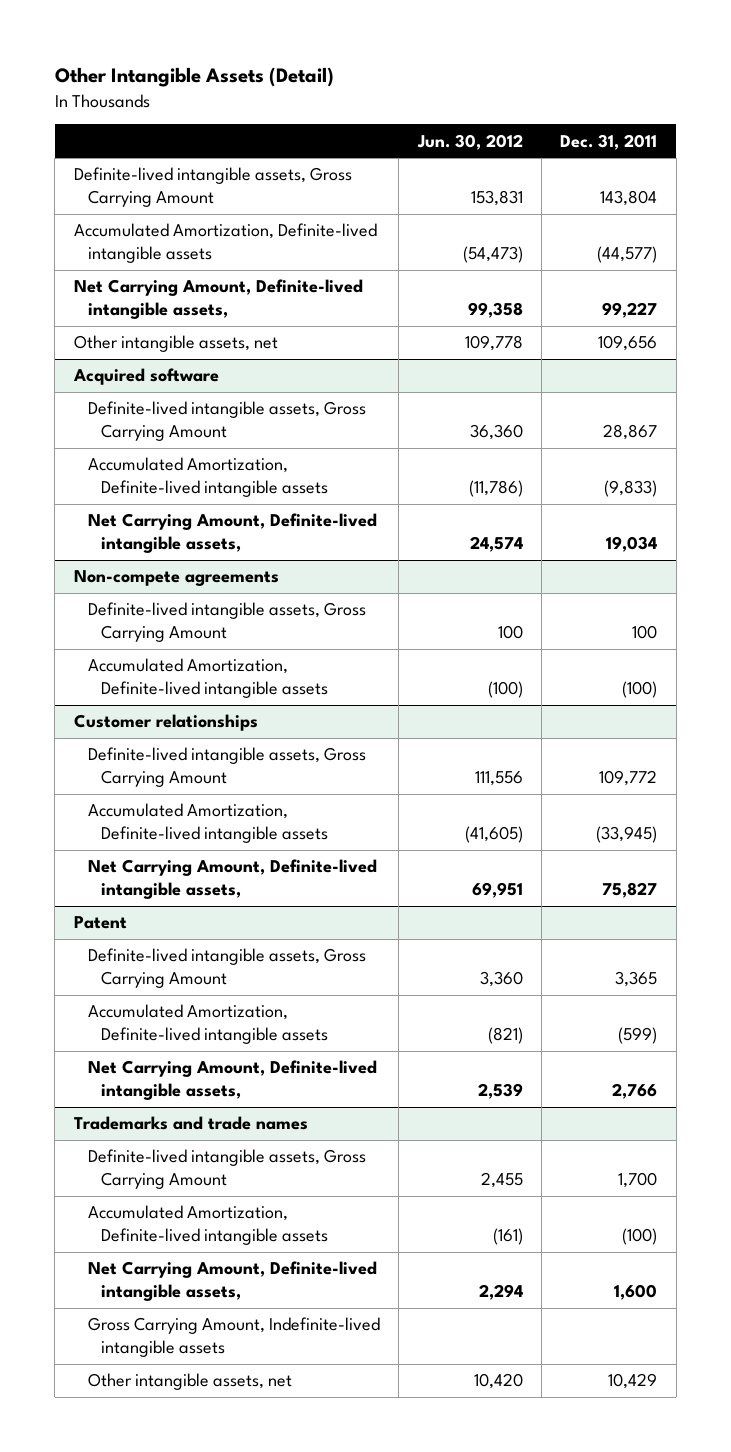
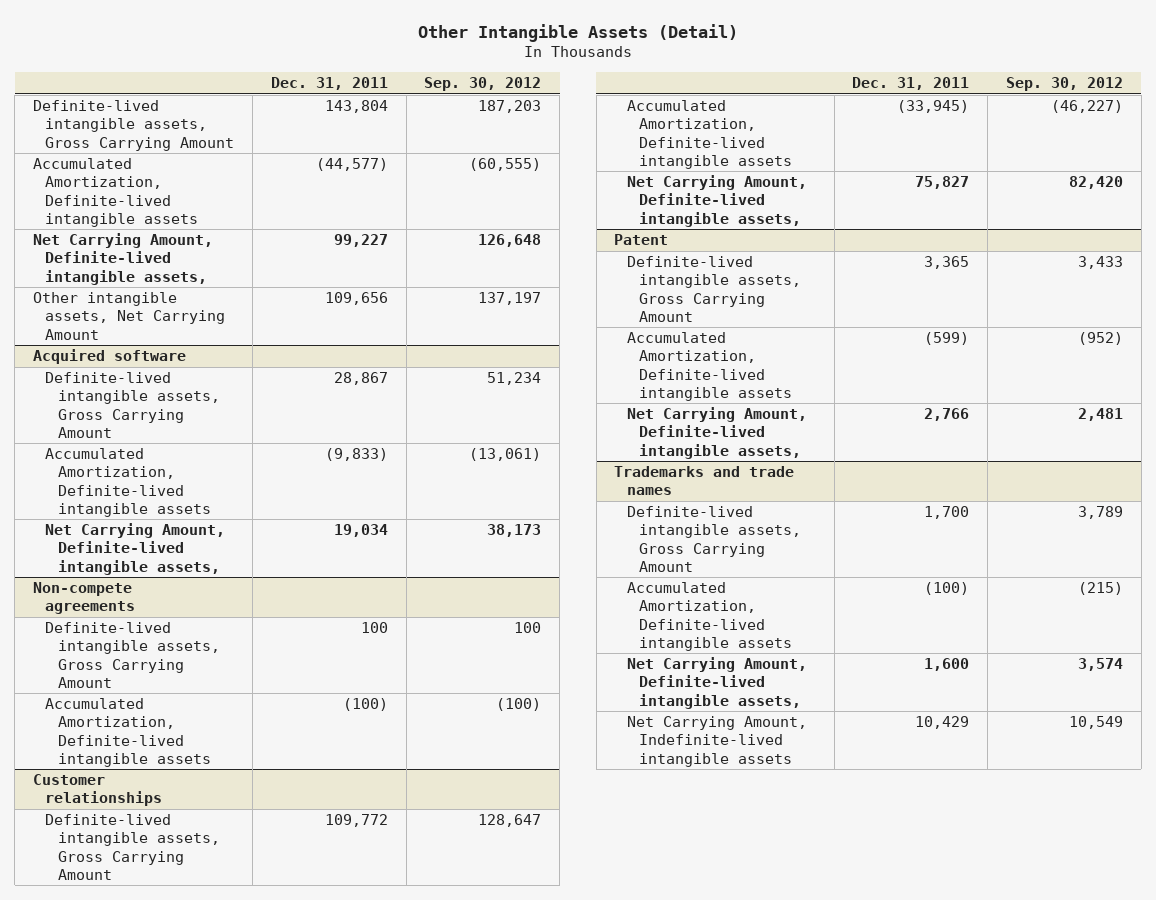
[416,133,523,150] Jun. 30, 2012 -> none
none -> [424,77,542,92] Sep. 30, 2012
[73,335,278,353] Other intangible assets, net -> [32,292,226,340] Other intangible assets, Net Carrying Amount
[87,1317,380,1358] Gross Carrying Amount, Indefinite-lived intangible assets -> none
[87,1373,292,1391] Other intangible assets, net -> [626,716,807,767] Net Carrying Amount, Indefinite-lived intangible assets

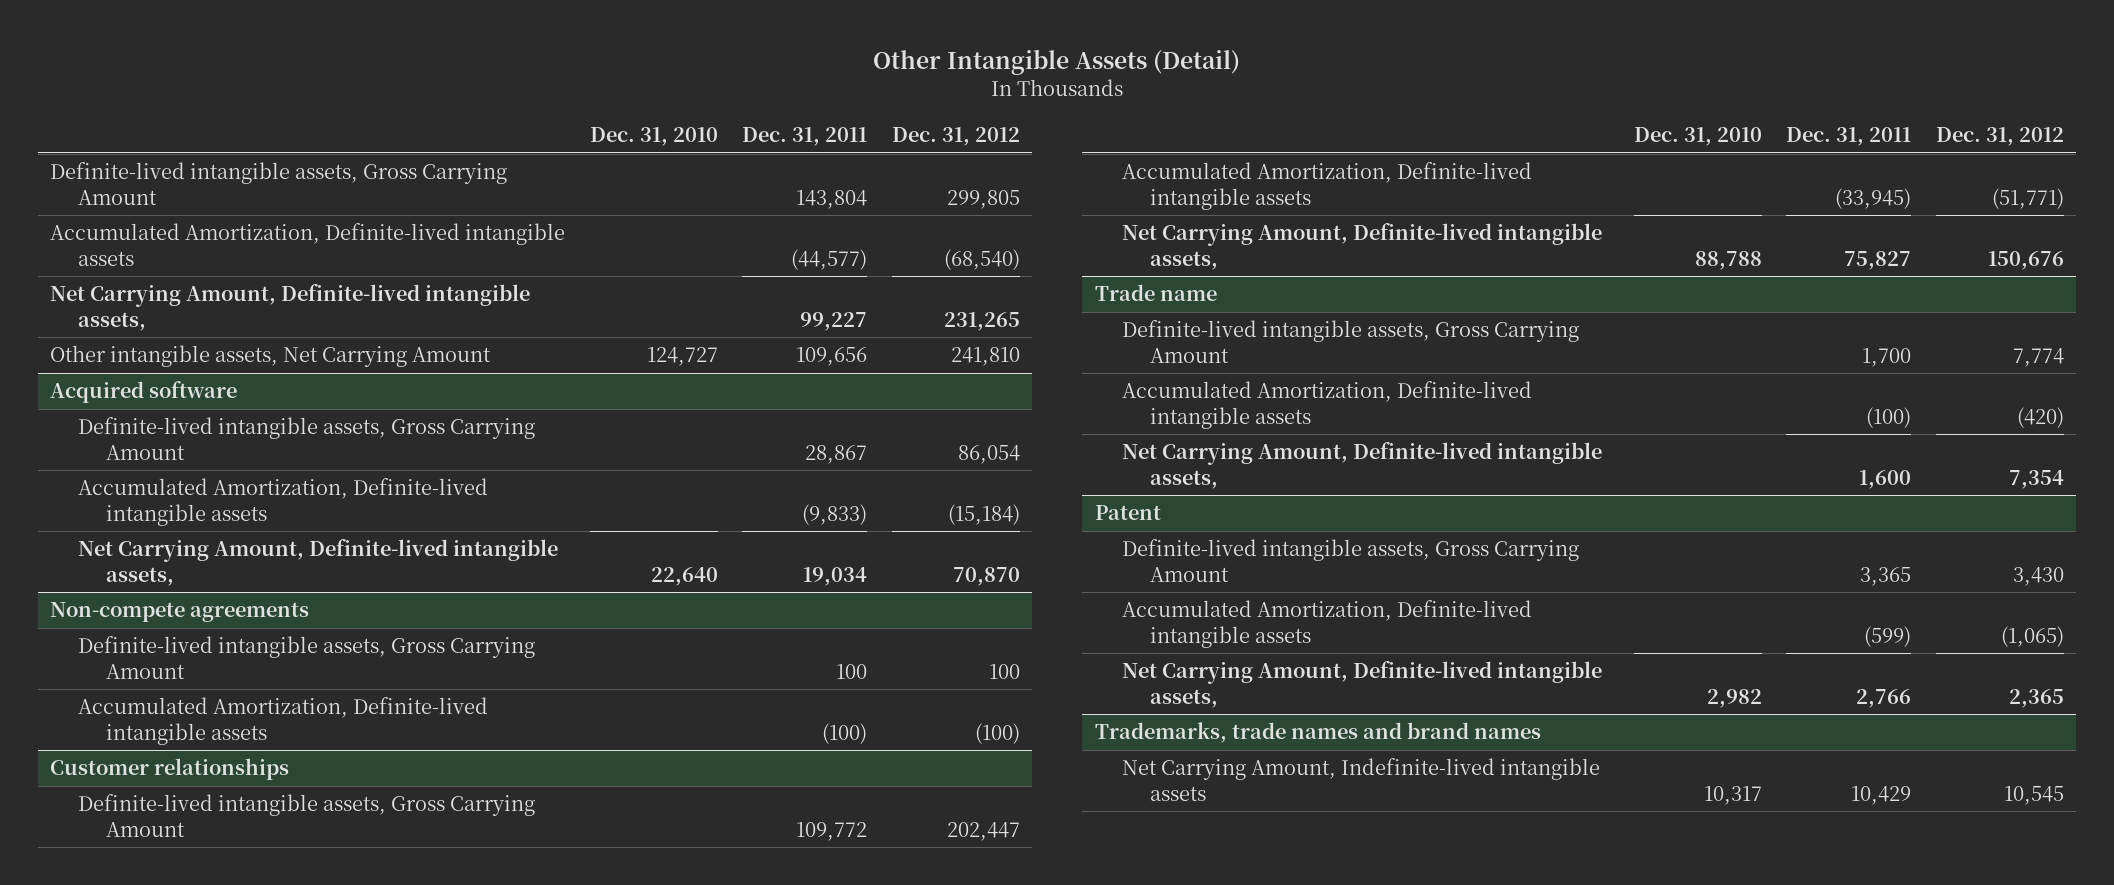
[424,77,542,92] Sep. 30, 2012 -> none
none -> [589,126,718,146] Dec. 31, 2010
none -> [891,126,1020,146] Dec. 31, 2012
none -> [1094,284,1217,302] Trade name
none -> [1122,320,1580,363] Definite-lived intangible assets, Gross Carrying Amount
none -> [1122,381,1533,429] Accumulated Amortization, Definite-lived intangible assets
none -> [1122,442,1603,489] Net Carrying Amount, Definite-lived intangible assets,
[626,506,802,572] Definite-lived intangible assets, Gross Carrying Amount -> none
[626,582,793,651] Accumulated Amortization, Definite-lived intangible assets -> none
[626,657,807,709] Net Carrying Amount, Definite-lived intangible assets, -> none
[614,466,795,496] Trademarks and trade names -> [1094,722,1541,744] Trademarks, trade names and brand names

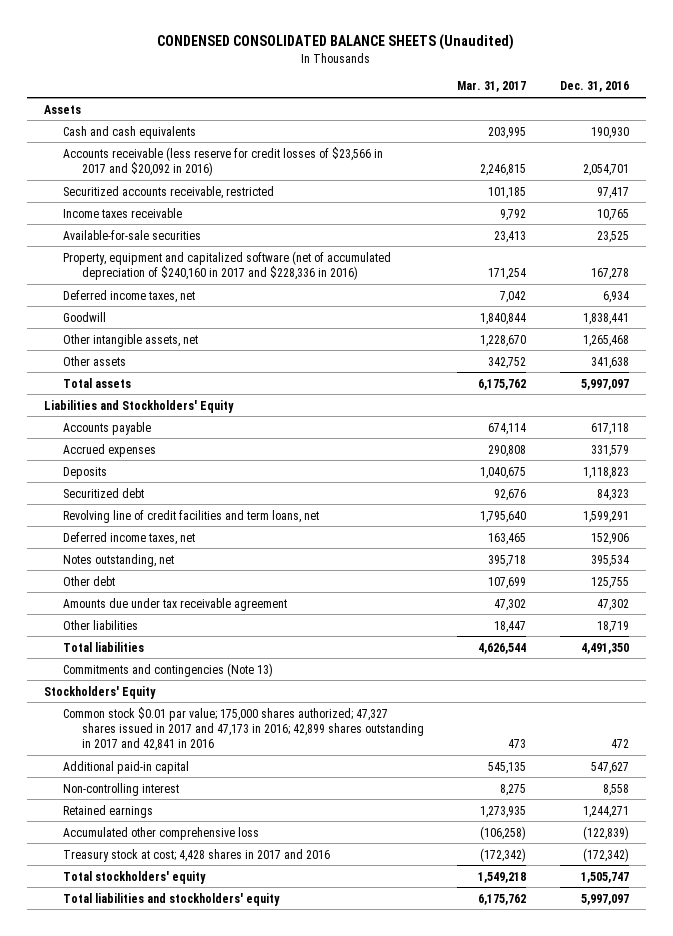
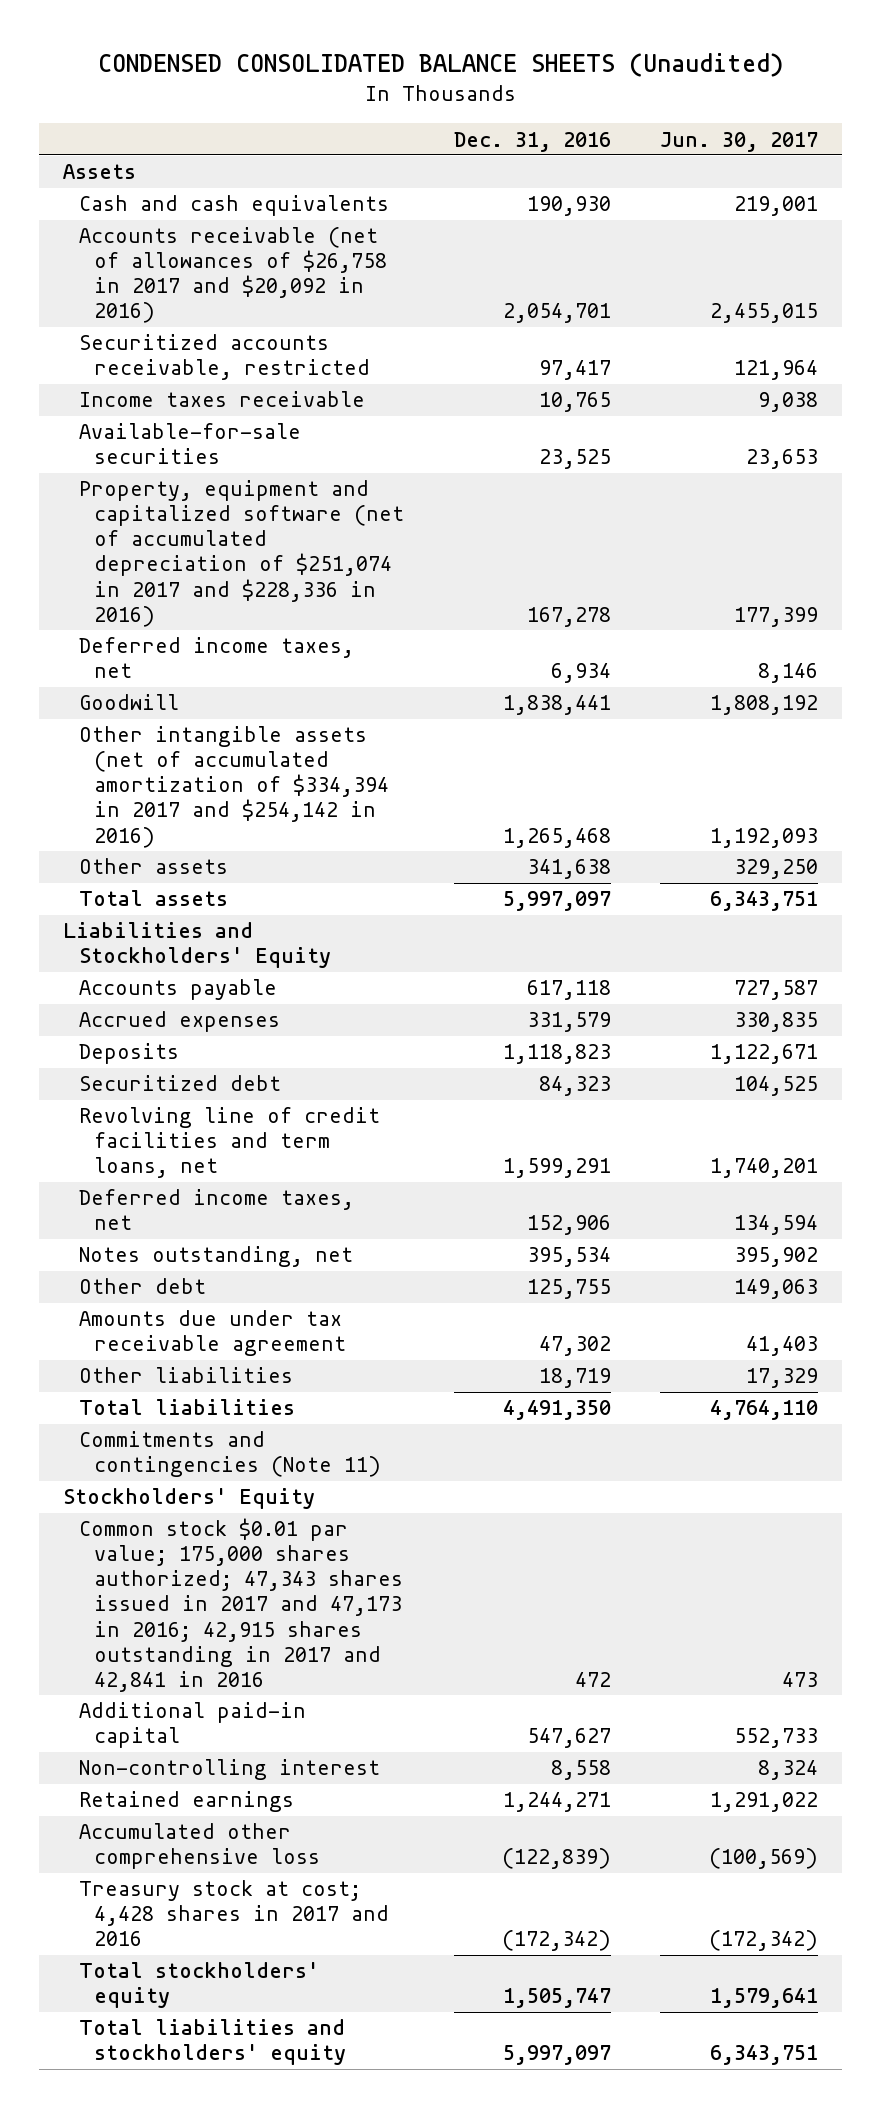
[457,81,527,93] Mar. 31, 2017 -> none
none -> [659,131,818,152] Jun. 30, 2017
[62,146,383,176] Accounts receivable (less reserve for credit losses of $23,566 in 2017 and $20,092 in 2016) -> [78,227,388,324] Accounts receivable (net of allowances of $26,758 in 2017 and $20,092 in 2016)
[62,250,391,280] Property, equipment and capitalized software (net of accumulated depreciation of $240,160 in 2017 and $228,336 in 2016) -> [78,480,405,627] Property, equipment and capitalized software (net of accumulated depreciation of $251,074 in 2017 and $228,336 in 2016)
[62,333,198,347] Other intangible assets, net -> [78,726,390,848] Other intangible assets (net of accumulated amortization of $334,394 in 2017 and $254,142 in 2016)
[62,662,273,677] Commitments and contingencies (Note 13) -> [78,1431,382,1478] Commitments and contingencies (Note 11)
[62,706,424,751] Common stock $0.01 par value; 175,000 shares authorized; 47,327 shares issued in 2017 and 47,173 in 2016; 42,899 shares outstanding in 2017 and 42,841 in 2016 -> [78,1518,404,1692] Common stock $0.01 par value; 175,000 shares authorized; 47,343 shares issued in 2017 and 47,173 in 2016; 42,915 shares outstanding in 2017 and 42,841 in 2016

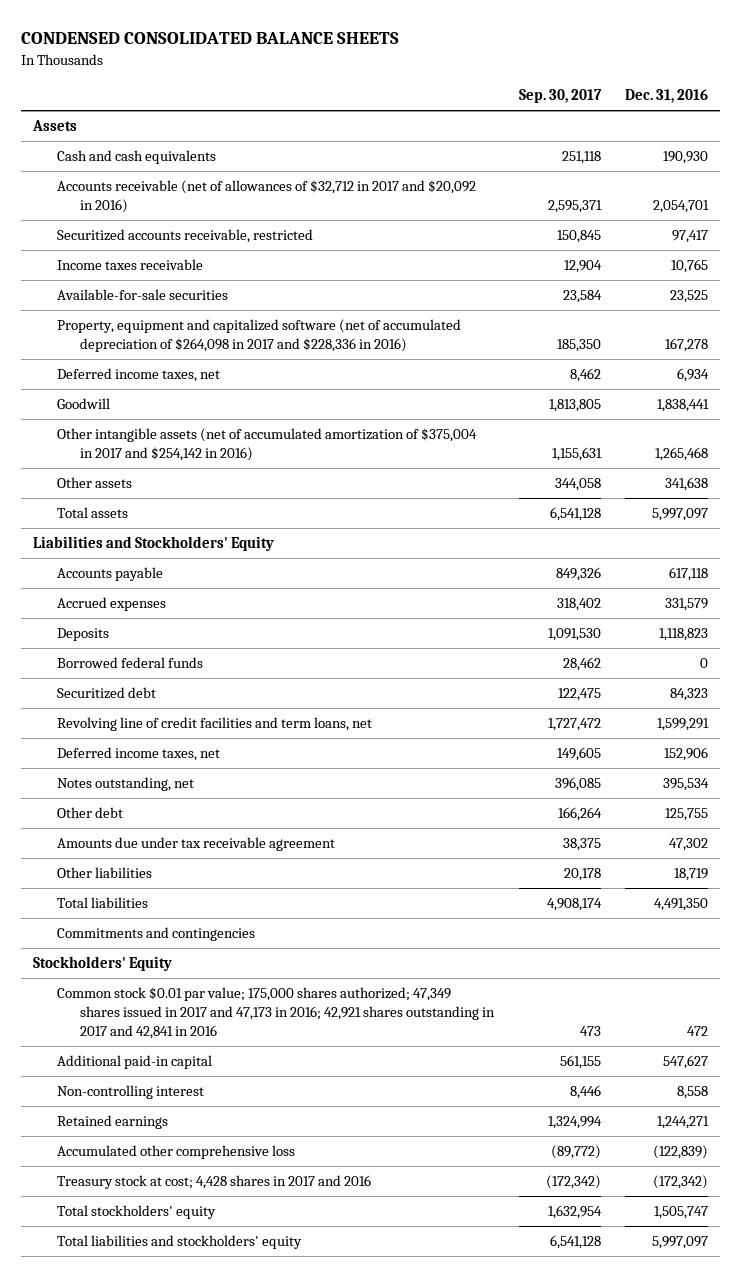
[97,53,784,78] CONDENSED CONSOLIDATED BALANCE SHEETS (Unaudited) -> [20,32,399,45] CONDENSED CONSOLIDATED BALANCE SHEETS
[659,131,818,152] Jun. 30, 2017 -> none
none -> [518,89,602,104] Sep. 30, 2017
[78,227,388,324] Accounts receivable (net of allowances of $26,758 in 2017 and $20,092 in 2016) -> [56,180,476,214] Accounts receivable (net of allowances of $32,712 in 2017 and $20,092 in 2016)
[78,480,405,627] Property, equipment and capitalized software (net of accumulated depreciation of $251,074 in 2017 and $228,336 in 2016) -> [56,319,461,353] Property, equipment and capitalized software (net of accumulated depreciation of $264,098 in 2017 and $228,336 in 2016)
[78,726,390,848] Other intangible assets (net of accumulated amortization of $334,394 in 2017 and $254,142 in 2016) -> [56,428,477,462] Other intangible assets (net of accumulated amortization of $375,004 in 2017 and $254,142 in 2016)
none -> [56,657,203,669] Borrowed federal funds
[78,1431,382,1478] Commitments and contingencies (Note 11) -> [56,927,255,942] Commitments and contingencies
[78,1518,404,1692] Common stock $0.01 par value; 175,000 shares authorized; 47,343 shares issued in 2017 and 47,173 in 2016; 42,915 shares outstanding in 2017 and 42,841 in 2016 -> [56,987,495,1040] Common stock $0.01 par value; 175,000 shares authorized; 47,349 shares issued in 2017 and 47,173 in 2016; 42,921 shares outstanding in 2017 and 42,841 in 2016

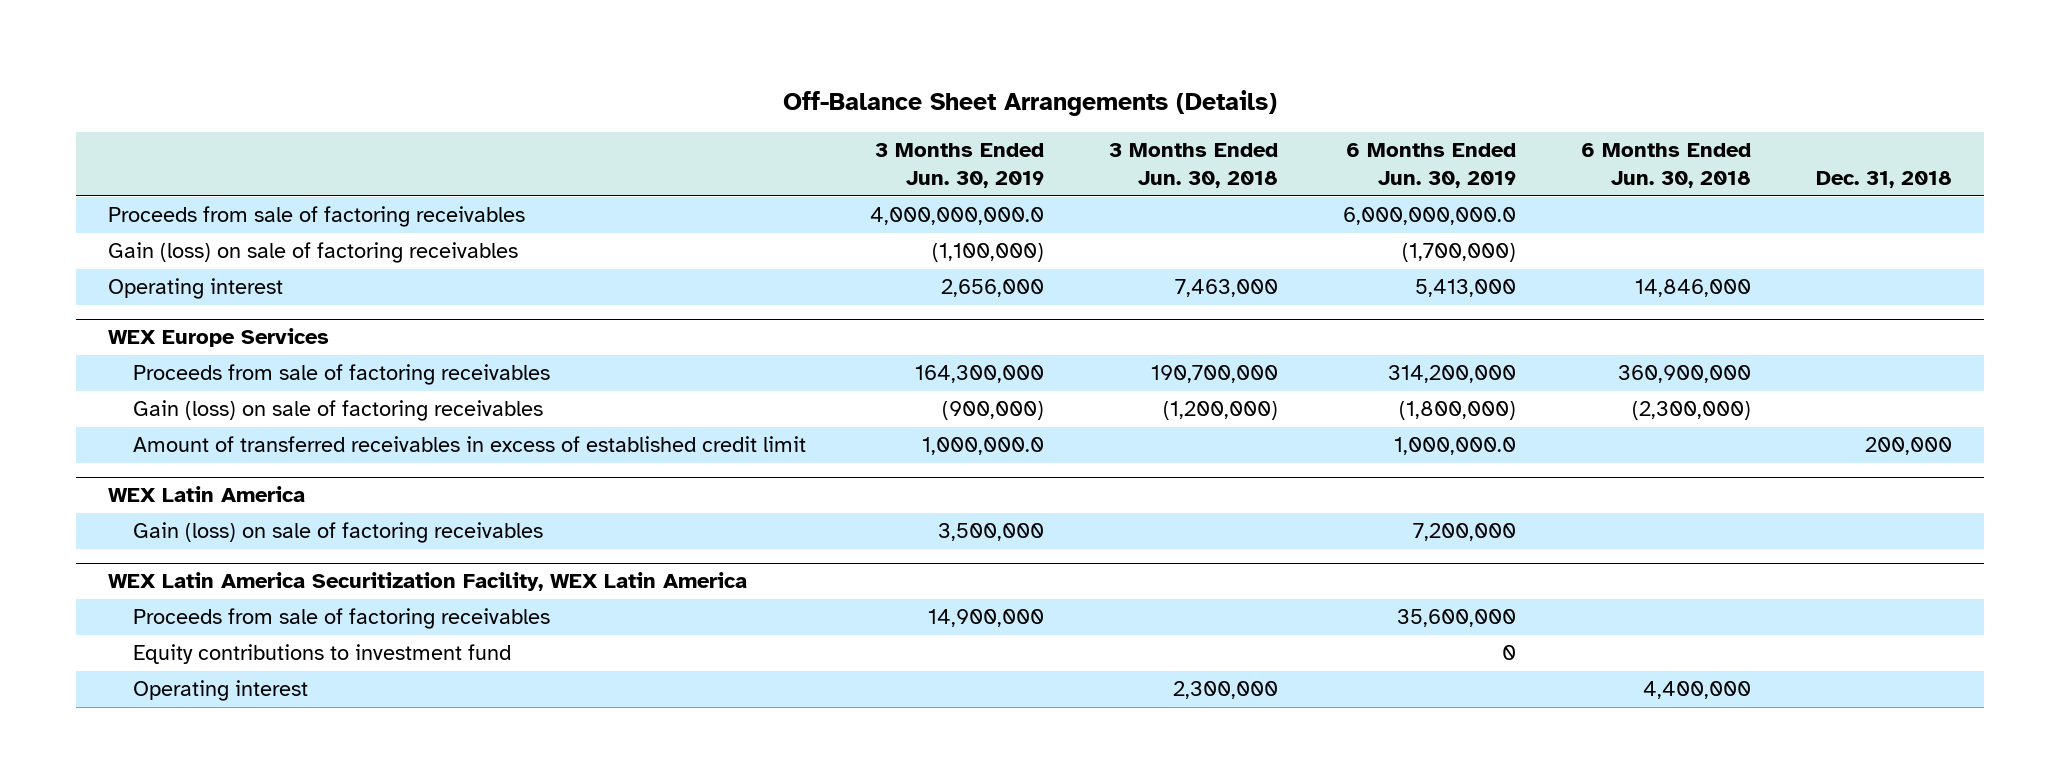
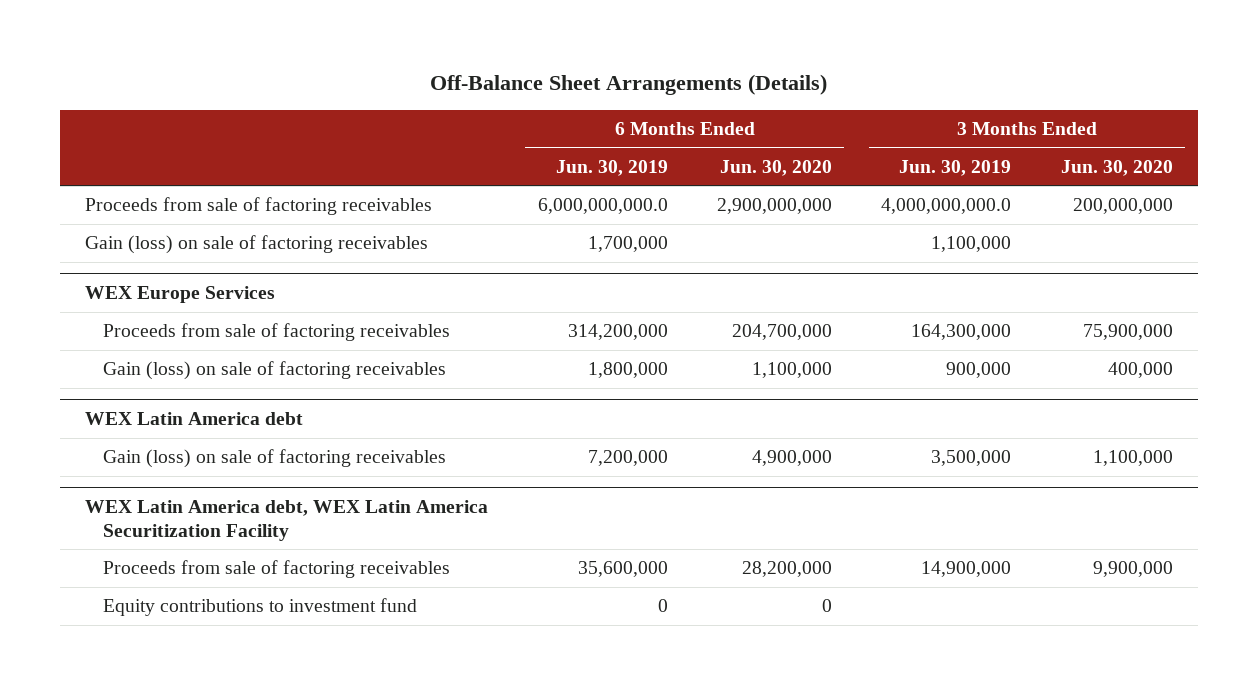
[1109,142,1279,189] 3 Months Ended Jun. 30, 2018 -> none
[1580,142,1751,189] 6 Months Ended Jun. 30, 2018 -> none
[1815,171,1952,189] Dec. 31, 2018 -> none
none -> [719,159,832,176] Jun. 30, 2020
none -> [1060,159,1173,176] Jun. 30, 2020
[107,278,283,300] Operating interest -> none
[932,243,1045,263] (1,100,000) -> [931,236,1012,253] 1,100,000
[1402,243,1517,263] (1,700,000) -> [587,236,668,253] 1,700,000
[132,436,806,453] Amount of transferred receivables in excess of established credit limit -> none
[942,401,1045,421] (900,000) -> [946,362,1012,379] 900,000
[1399,401,1517,421] (1,800,000) -> [587,362,668,379] 1,800,000
[107,486,305,503] WEX Latin America -> [85,412,304,426] WEX Latin America debt
[107,572,747,592] WEX Latin America Securitization Facility, WEX Latin America -> [85,500,489,541] WEX Latin America debt, WEX Latin America Securitization Facility
[132,680,308,702] Operating interest -> none

